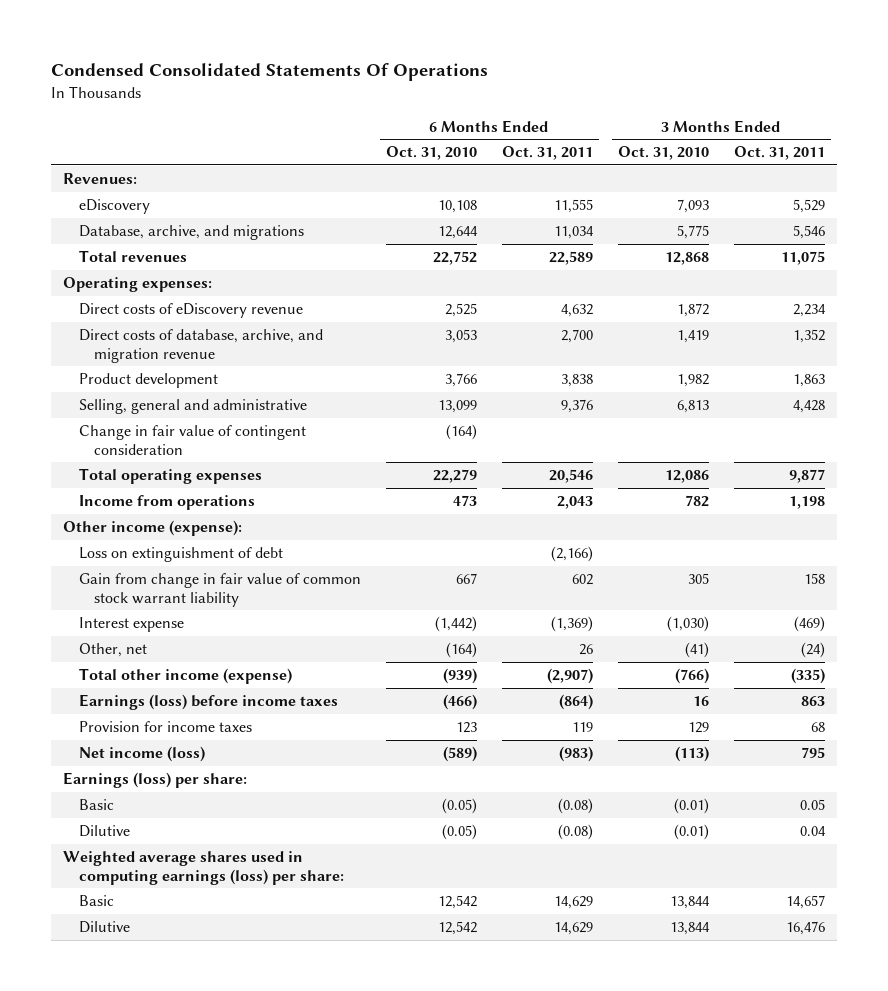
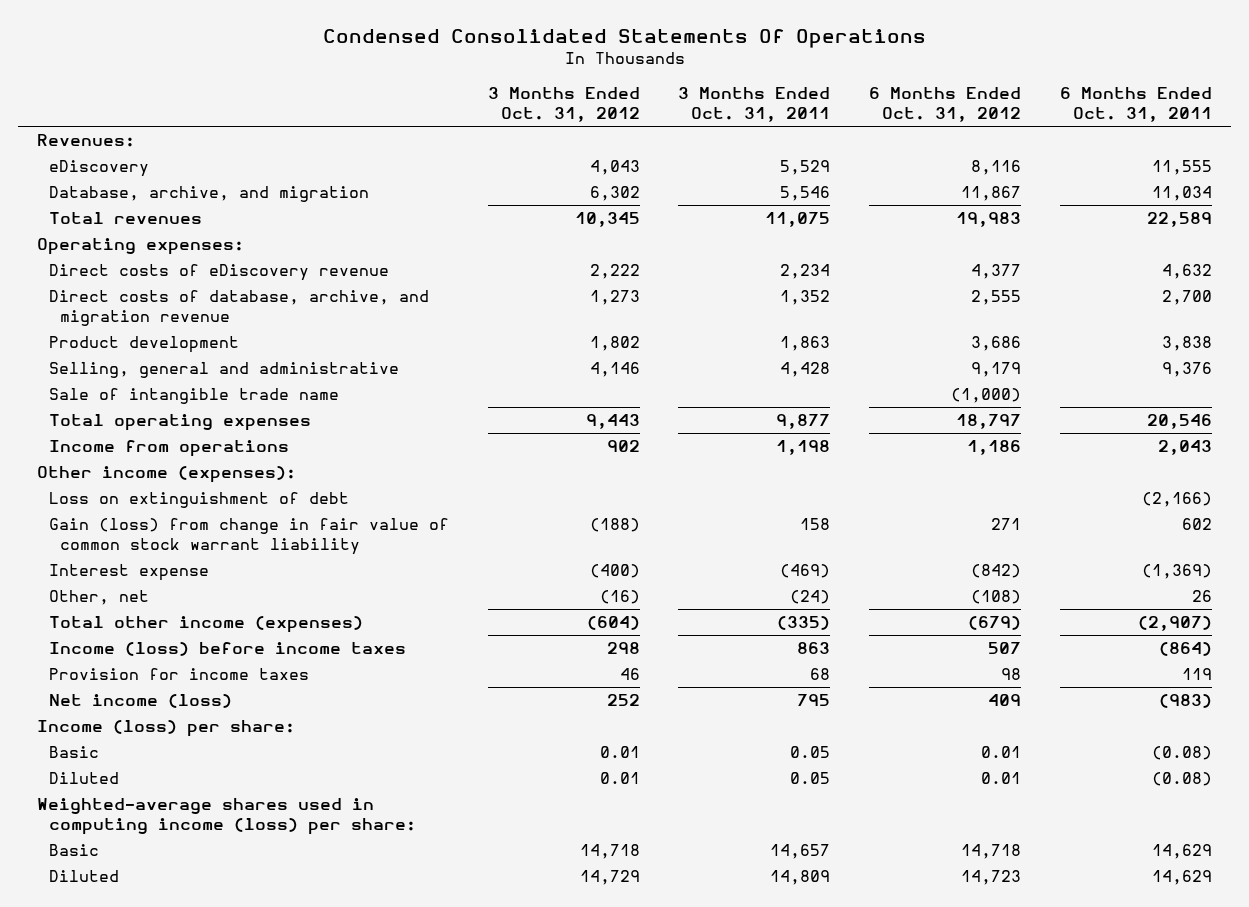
[385,146,477,161] Oct. 31, 2010 -> none
[617,146,709,161] Oct. 31, 2010 -> none
none -> [487,87,640,123] 3 Months Ended Oct. 31, 2012
none -> [869,87,1022,123] 6 Months Ended Oct. 31, 2012
[78,225,304,241] Database, archive, and migrations -> [48,186,369,203] Database, archive, and migration
[78,425,306,455] Change in fair value of contingent consideration -> none
none -> [48,388,339,405] Sale of intangible trade name
[63,520,243,537] Other income (expense): -> [37,466,297,484] Other income (expenses):
[78,573,361,607] Gain from change in fair value of common stock warrant liability -> [48,518,449,555] Gain (loss) from change in fair value of common stock warrant liability
[78,668,292,685] Total other income (expense) -> [48,616,363,634] Total other income (expenses)
[78,694,338,711] Earnings (loss) before income taxes -> [48,642,406,657] Income (loss) before income taxes
[63,772,248,789] Earnings (loss) per share: -> [37,720,296,738] Income (loss) per share:
[78,825,130,838] Dilutive -> none
none -> [48,772,119,785] Diluted
[63,851,344,885] Weighted average shares used in computing earnings (loss) per share: -> [37,798,416,835] Weighted-average shares used in computing income (loss) per share:
[78,921,130,934] Dilutive -> none
none -> [48,870,119,883] Diluted

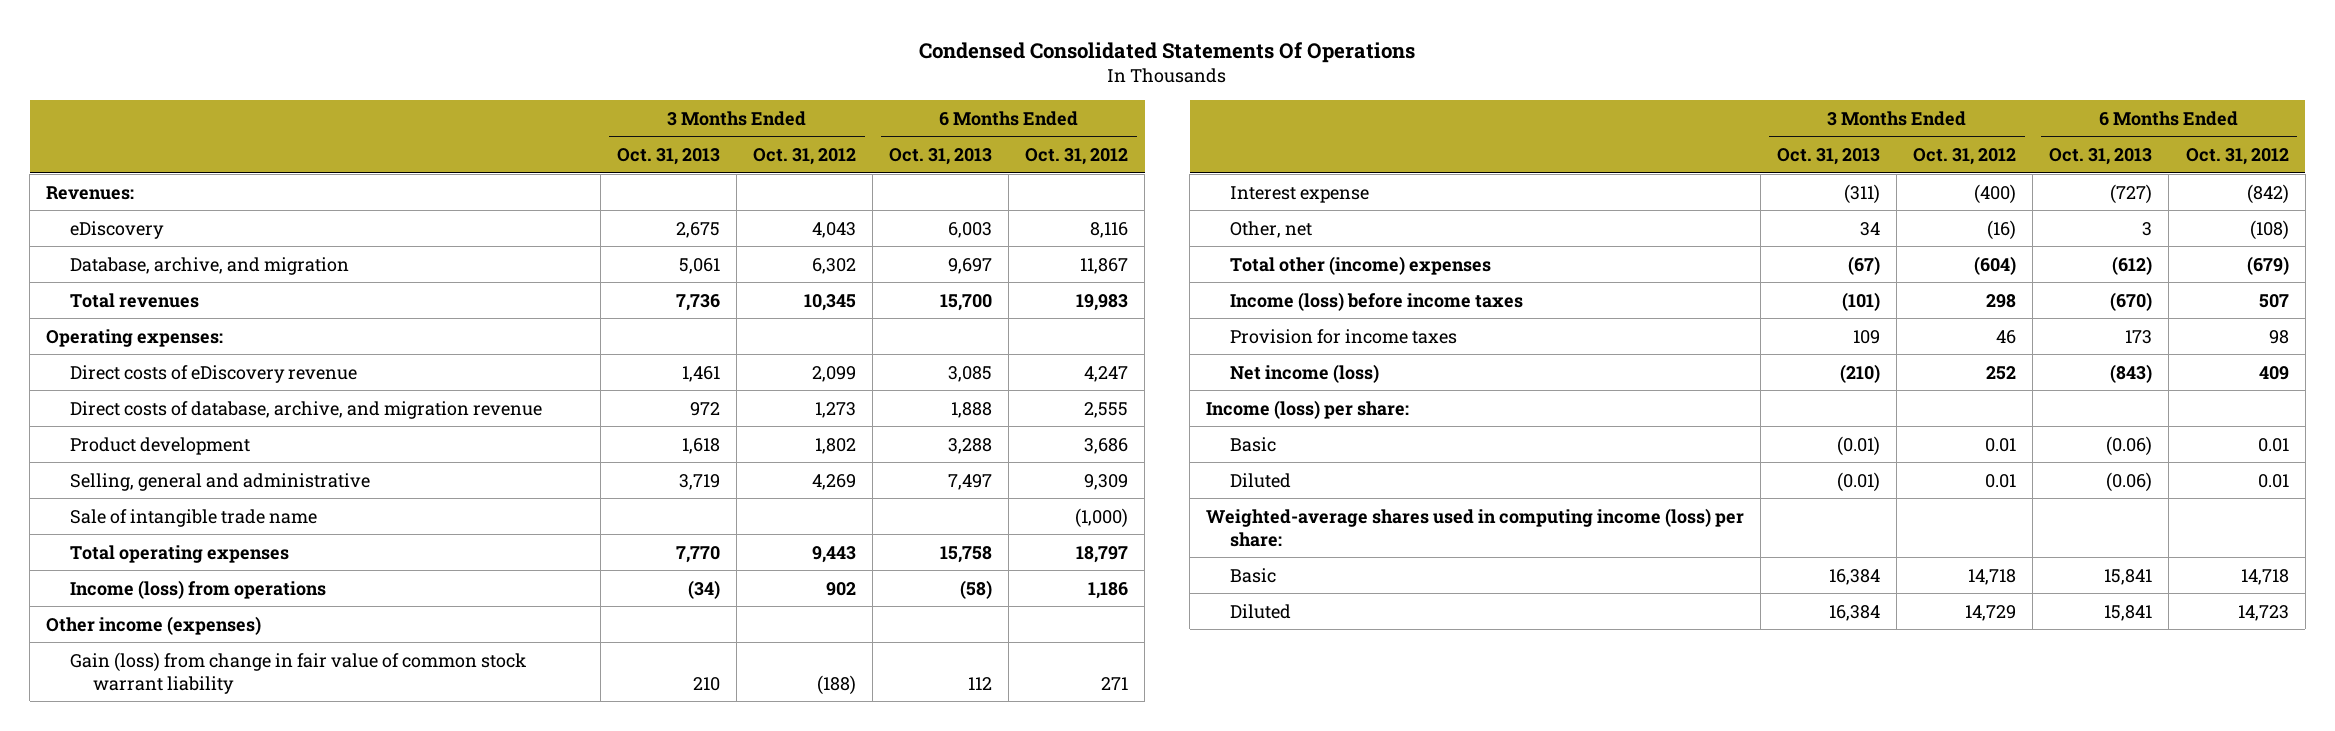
[678,87,831,123] 3 Months Ended Oct. 31, 2011 -> none
[1059,87,1212,123] 6 Months Ended Oct. 31, 2011 -> none
none -> [617,147,721,165] Oct. 31, 2013
none -> [889,147,993,165] Oct. 31, 2013
[589,264,640,280] 2,222 -> [812,365,857,382] 2,099
[971,264,1022,280] 4,377 -> [1084,365,1129,382] 4,247
[589,362,640,378] 4,146 -> [812,473,857,490] 4,269
[971,362,1022,378] 9,179 -> [1084,473,1129,490] 9,309
[48,492,349,509] Loss on extinguishment of debt -> none
[48,440,289,458] Income from operations -> [69,579,326,599] Income (loss) from operations
[37,466,297,484] Other income (expenses): -> [46,615,262,635] Other income (expenses)
[48,616,363,634] Total other income (expenses) -> [1229,255,1491,275] Total other (income) expenses

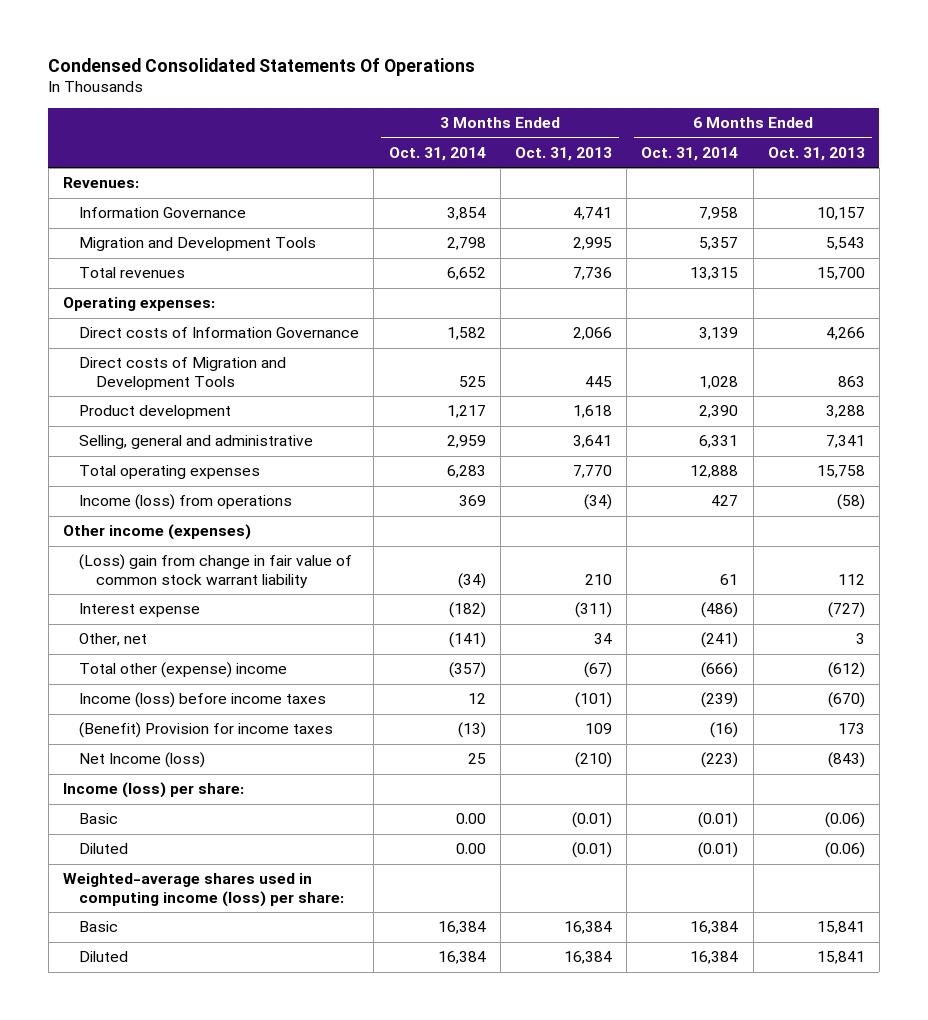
[753,147,857,165] Oct. 31, 2012 -> none
[1025,147,1129,165] Oct. 31, 2012 -> none
none -> [388,146,486,161] Oct. 31, 2014
none -> [641,146,739,161] Oct. 31, 2014
[69,220,164,239] eDiscovery -> none
none -> [79,207,247,219] Information Governance
[69,256,349,275] Database, archive, and migration -> [79,237,317,252] Migration and Development Tools
[679,257,721,274] 5,061 -> [573,237,613,251] 2,995
[948,257,993,274] 9,697 -> [825,237,865,251] 5,543
[69,364,357,383] Direct costs of eDiscovery revenue -> [79,327,360,339] Direct costs of Information Governance
[682,365,721,382] 1,461 -> [573,327,613,341] 2,066
[948,365,993,382] 3,085 -> [825,327,865,341] 4,266
[69,400,542,419] Direct costs of database, archive, and migration revenue -> [79,357,287,390] Direct costs of Migration and Development Tools
[690,401,721,416] 972 -> [585,375,613,387] 445
[951,401,993,418] 1,888 -> [837,375,865,387] 863
[69,508,317,527] Sale of intangible trade name -> none
[679,473,721,490] 3,719 -> [573,435,613,449] 3,641
[948,473,993,490] 7,497 -> [825,435,865,449] 7,341
[69,651,526,694] Gain (loss) from change in fair value of common stock warrant liability -> [79,554,353,588] (Loss) gain from change in fair value of common stock warrant liability
[1229,255,1491,275] Total other (income) expenses -> [79,662,288,679] Total other (expense) income
[1229,328,1457,344] Provision for income taxes -> [79,722,334,739] (Benefit) Provision for income taxes
[1229,363,1379,383] Net income (loss) -> [79,752,206,769] Net Income (loss)

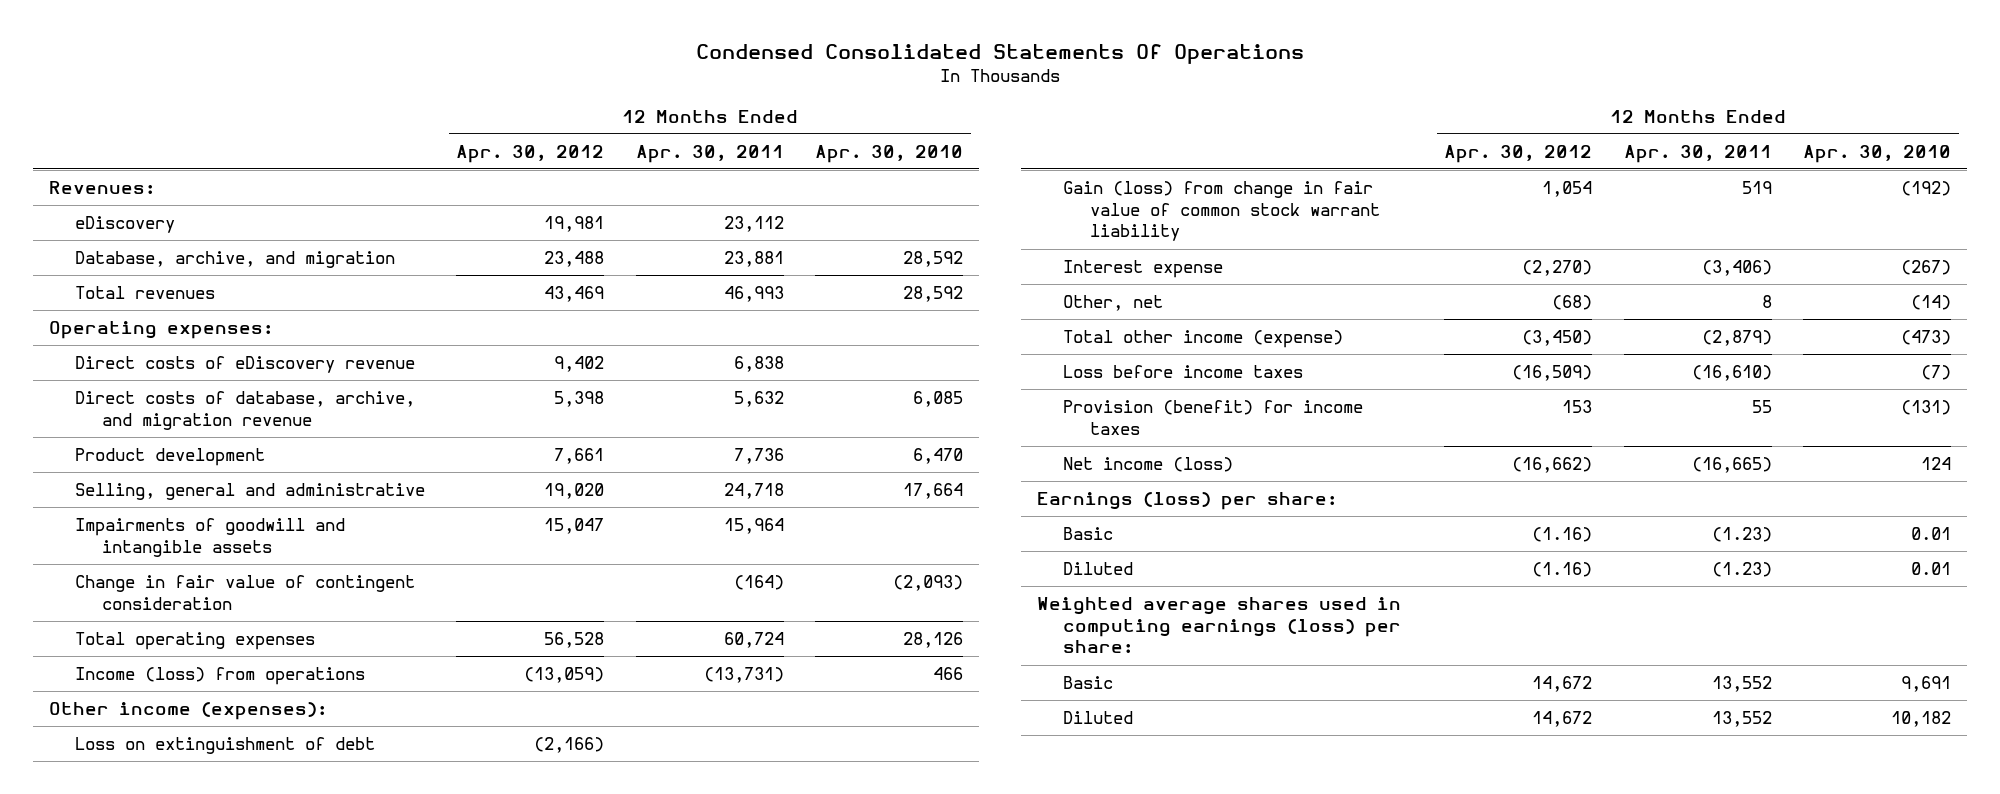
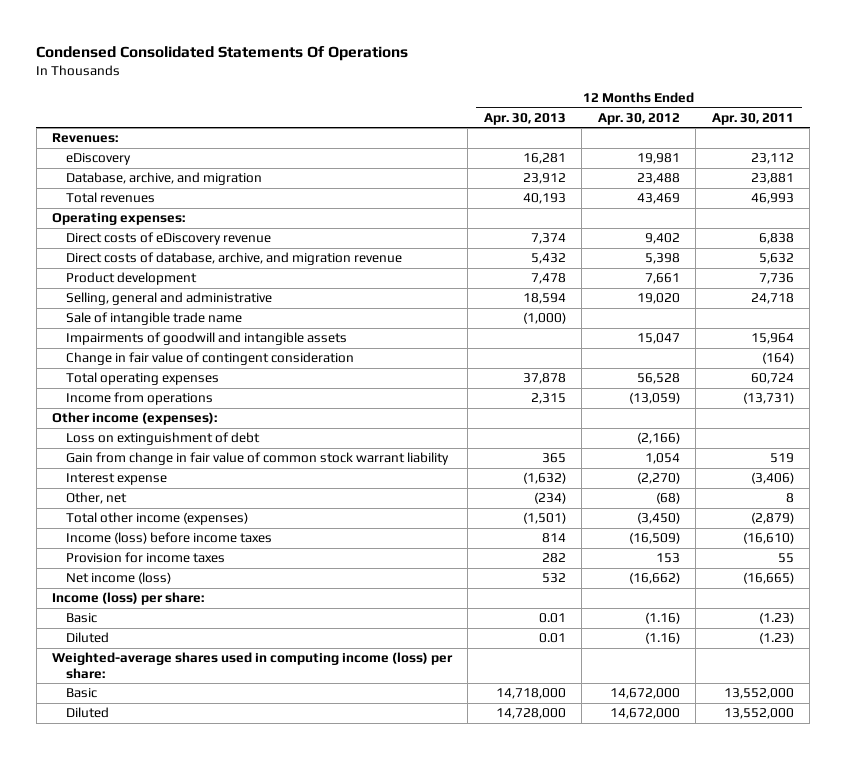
[815,144,964,163] Apr. 30, 2010 -> none
none -> [483,112,566,125] Apr. 30, 2013
none -> [66,312,243,326] Sale of intangible trade name
[75,666,366,685] Income (loss) from operations -> [66,392,214,406] Income from operations
[1063,180,1380,242] Gain (loss) from change in fair value of common stock warrant liability -> [66,452,450,466] Gain from change in fair value of common stock warrant liability
[1063,329,1344,348] Total other income (expense) -> [66,512,249,526] Total other income (expenses)
[1063,364,1304,378] Loss before income taxes -> [66,532,273,545] Income (loss) before income taxes
[1063,399,1364,435] Provision (benefit) for income taxes -> [66,552,226,564] Provision for income taxes
[1036,491,1337,510] Earnings (loss) per share: -> [52,592,205,606] Income (loss) per share:
[1036,596,1402,654] Weighted average shares used in computing earnings (loss) per share: -> [52,652,454,679] Weighted-average shares used in computing income (loss) per share:
[1532,675,1593,692] 14,672 -> [609,688,680,700] 14,672,000
[1711,675,1772,692] 13,552 -> [723,688,794,700] 13,552,000
[1532,710,1593,727] 14,672 -> [609,708,680,720] 14,672,000
[1711,710,1772,727] 13,552 -> [723,708,794,720] 13,552,000

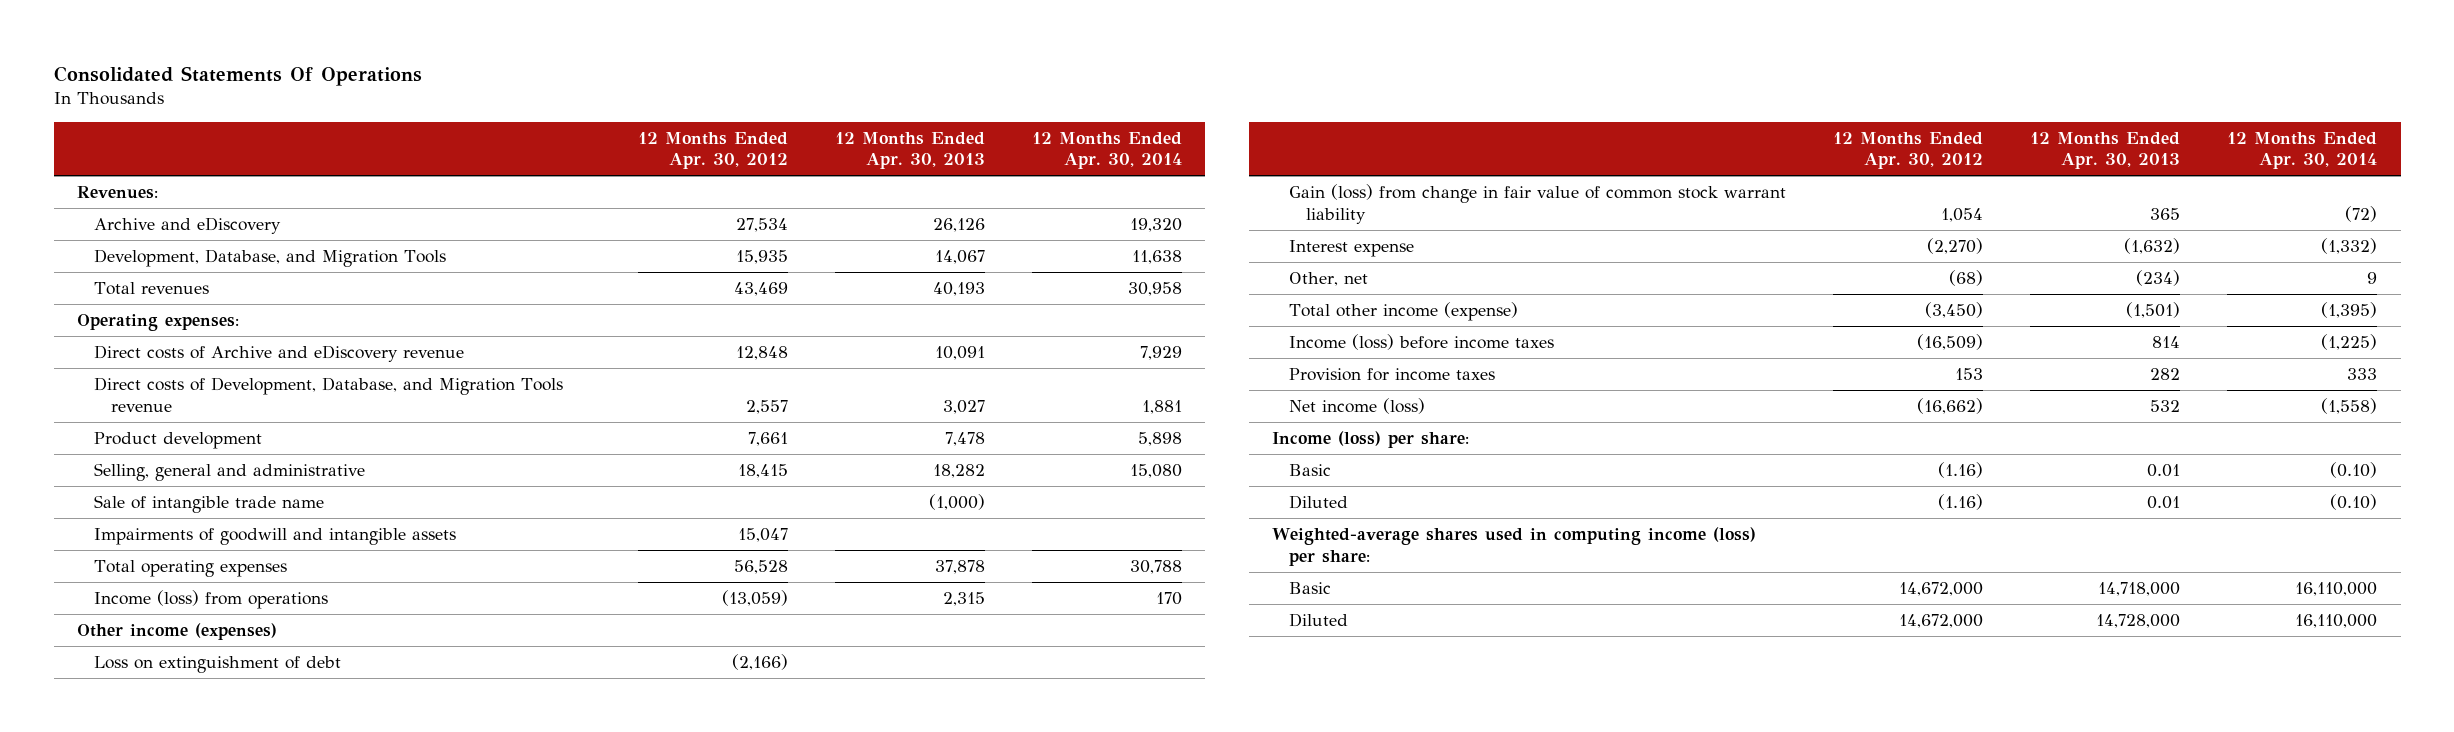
[36,45,409,61] Condensed Consolidated Statements Of Operations -> [53,65,422,86] Consolidated Statements Of Operations
[711,112,794,125] Apr. 30, 2011 -> none
none -> [1031,131,1182,170] 12 Months Ended Apr. 30, 2014
[66,153,132,166] eDiscovery -> [94,217,282,235] Archive and eDiscovery
[522,153,566,165] 16,281 -> [932,218,985,233] 26,126
[636,153,680,165] 19,981 -> [735,218,788,233] 27,534
[66,172,263,186] Database, archive, and migration -> [94,249,447,268] Development, Database, and Migration Tools
[522,173,566,185] 23,912 -> [934,250,985,265] 14,067
[636,173,680,185] 23,488 -> [735,250,788,265] 15,935
[66,232,272,246] Direct costs of eDiscovery revenue -> [94,345,465,363] Direct costs of Archive and eDiscovery revenue
[530,233,566,245] 7,374 -> [934,346,985,361] 10,091
[644,233,680,245] 9,402 -> [735,346,788,361] 12,848
[66,252,403,266] Direct costs of database, archive, and migration revenue -> [94,377,564,412] Direct costs of Development, Database, and Migration Tools revenue
[530,253,566,265] 5,432 -> [942,399,985,414] 3,027
[644,253,680,265] 5,398 -> [745,399,788,414] 2,557
[522,293,566,305] 18,594 -> [932,464,985,479] 18,282
[636,293,680,305] 19,020 -> [737,464,788,479] 18,415
[66,352,355,366] Change in fair value of contingent consideration -> none
[66,392,214,406] Income from operations -> [94,590,329,610] Income (loss) from operations
[52,412,218,426] Other income (expenses): -> [77,623,278,641] Other income (expenses)
[66,452,450,466] Gain from change in fair value of common stock warrant liability -> [1289,184,1787,224] Gain (loss) from change in fair value of common stock warrant liability
[66,512,249,526] Total other income (expenses) -> [1289,302,1519,322] Total other income (expense)

